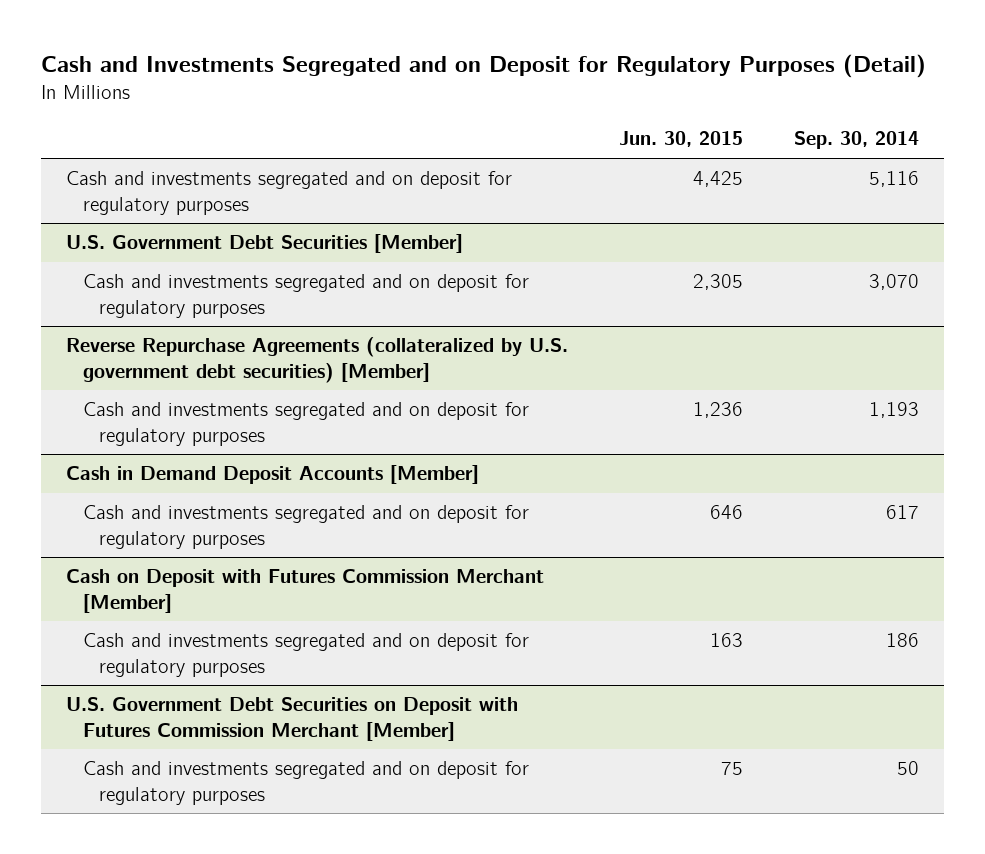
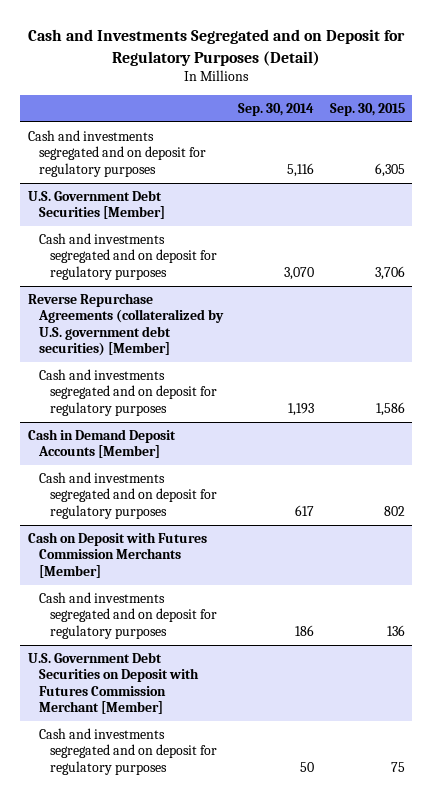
[619,131,744,148] Jun. 30, 2015 -> none
none -> [329,102,405,116] Sep. 30, 2015
[66,569,545,613] Cash on Deposit with Futures Commission Merchant [Member] -> [27,532,207,578] Cash on Deposit with Futures Commission Merchants [Member]

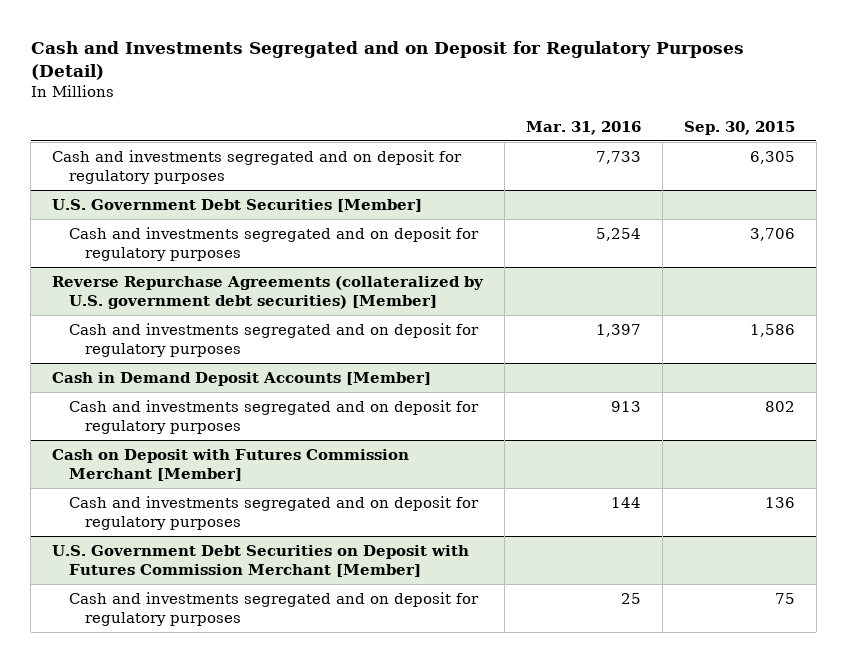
[238,102,315,116] Sep. 30, 2014 -> none
none -> [525,120,641,135] Mar. 31, 2016
[27,532,207,578] Cash on Deposit with Futures Commission Merchants [Member] -> [51,448,409,481] Cash on Deposit with Futures Commission Merchant [Member]

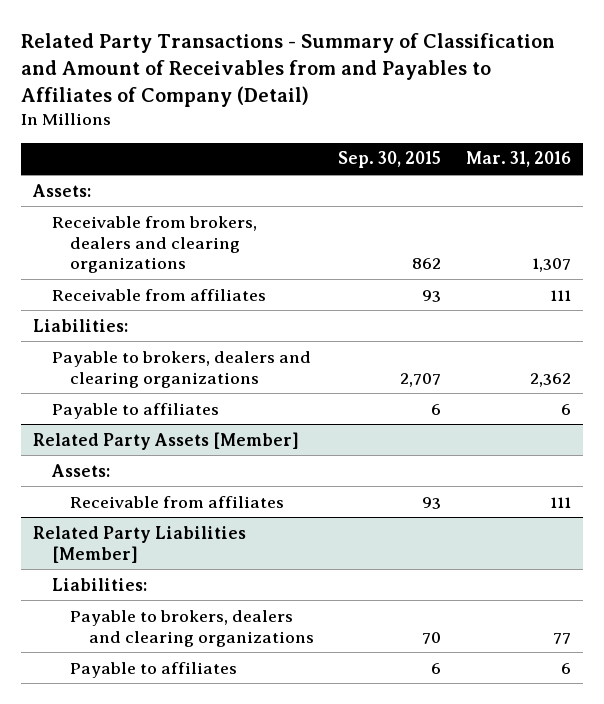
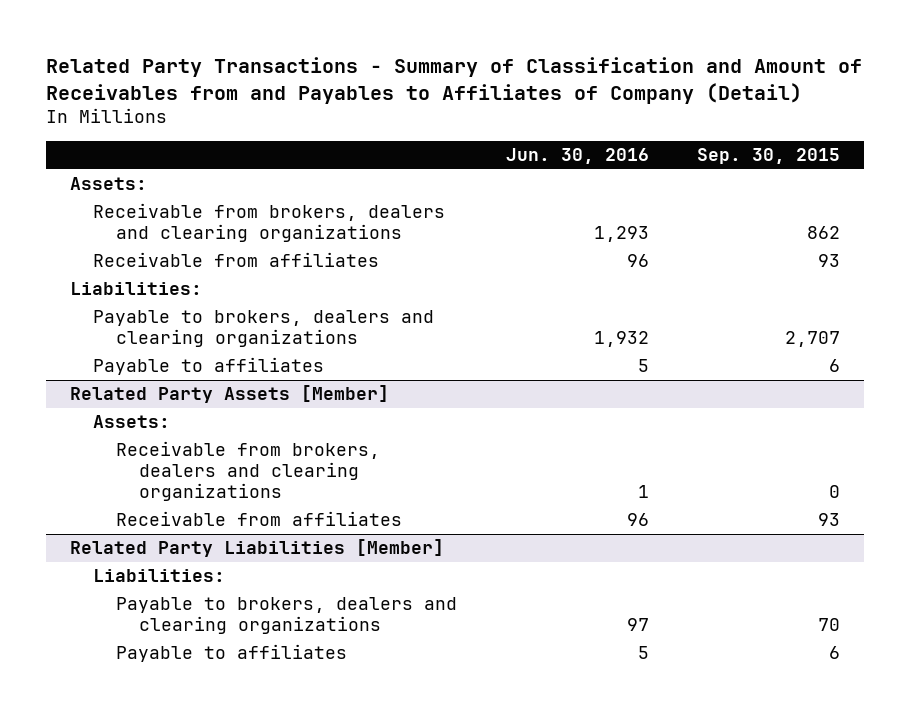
[465,151,571,168] Mar. 31, 2016 -> none
none -> [505,148,649,165] Jun. 30, 2016
none -> [115,441,380,502] Receivable from brokers, dealers and clearing organizations

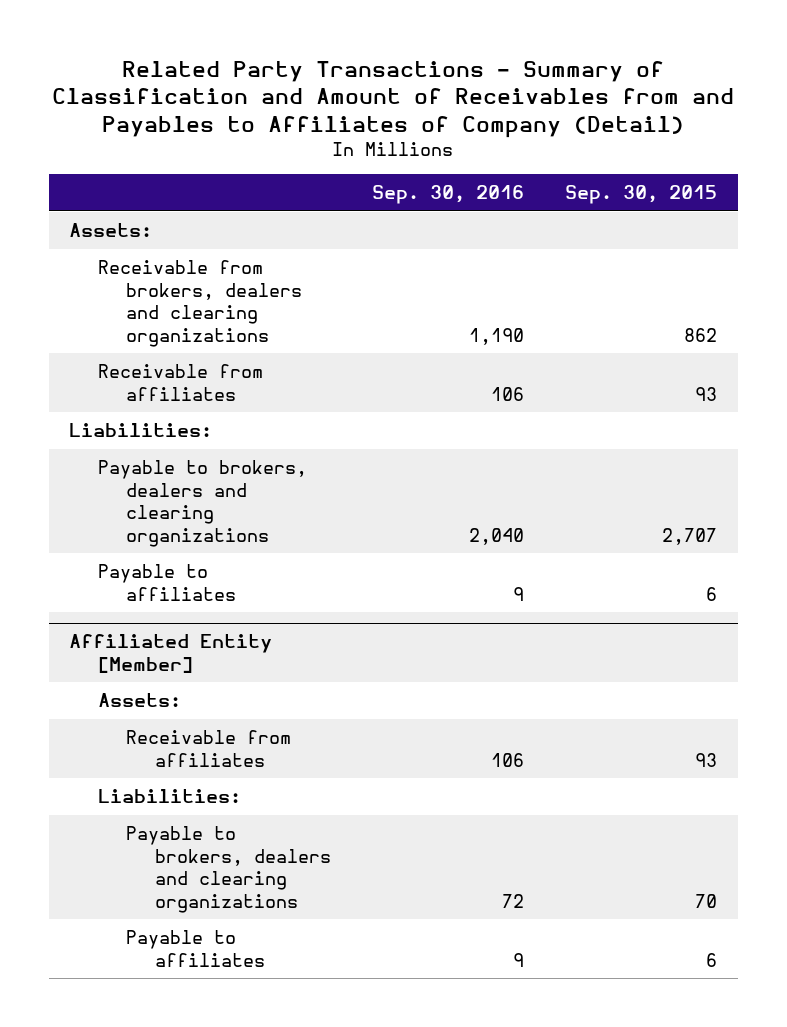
[505,148,649,165] Jun. 30, 2016 -> none
none -> [371,185,524,205] Sep. 30, 2016
[69,385,389,404] Related Party Assets [Member] -> none
none -> [69,634,273,674] Affiliated Entity [Member]
[115,441,380,502] Receivable from brokers, dealers and clearing organizations -> none
[69,539,444,558] Related Party Liabilities [Member] -> none

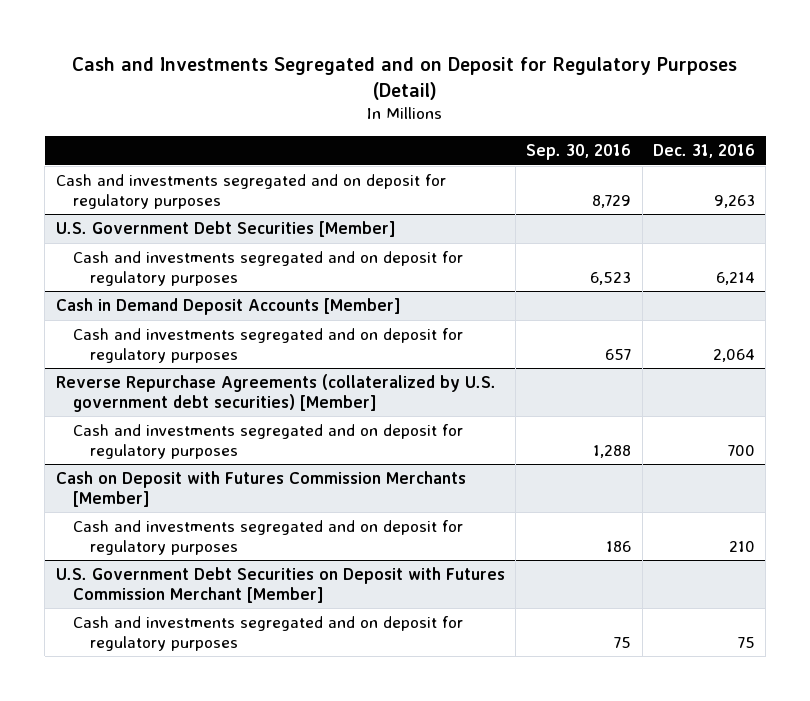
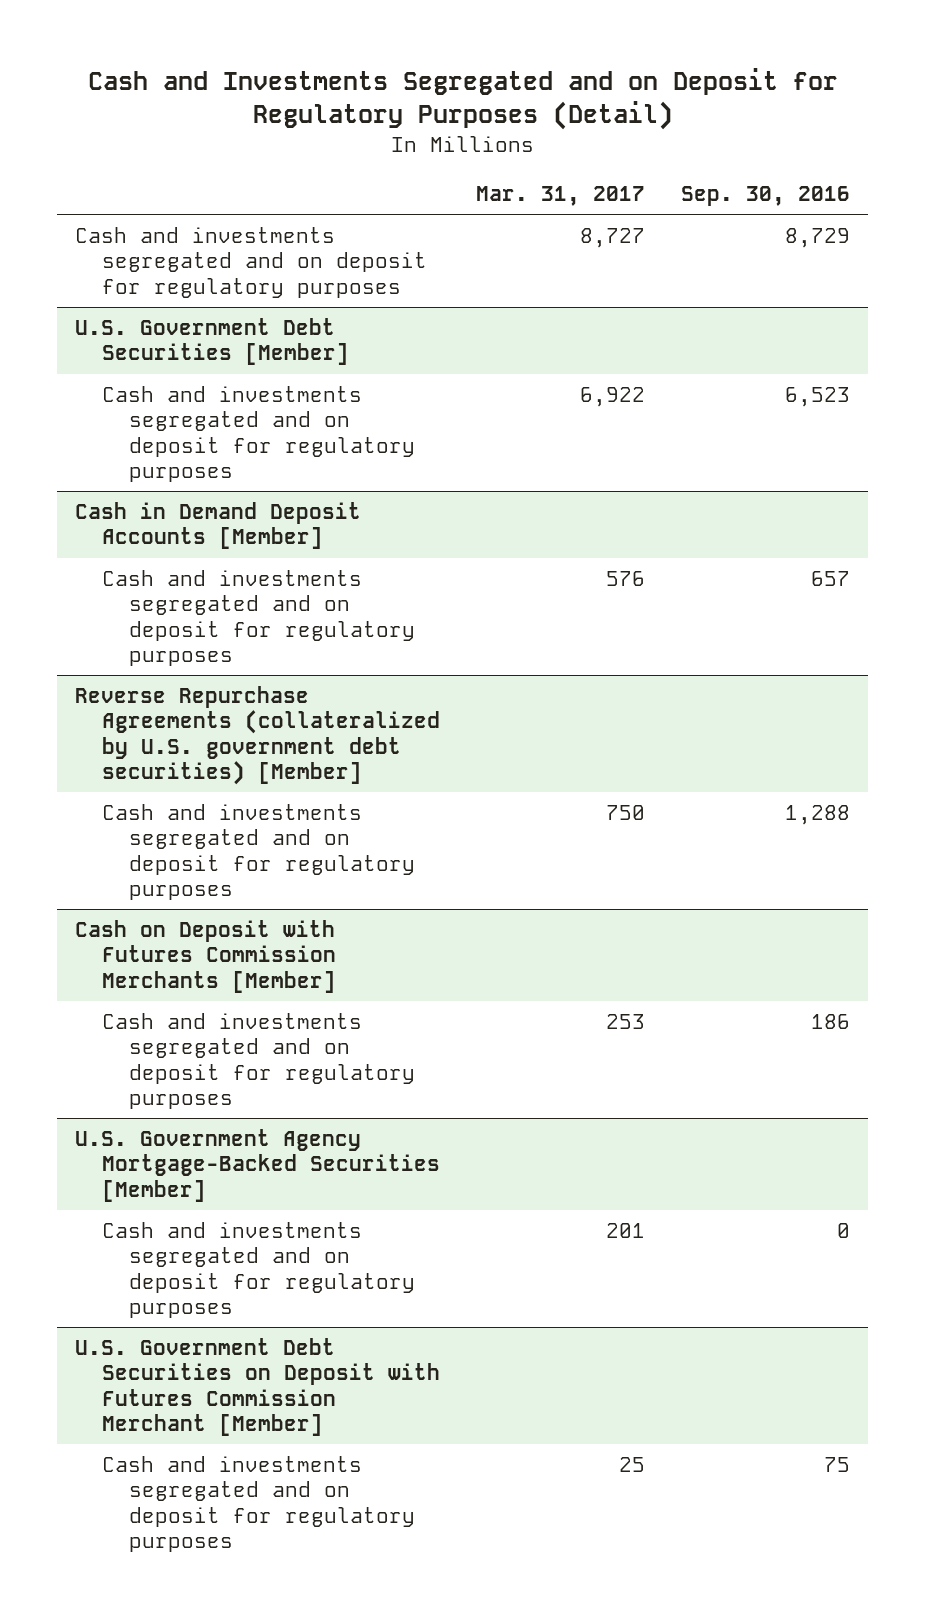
[652,144,755,159] Dec. 31, 2016 -> none
none -> [476,186,646,207] Mar. 31, 2017
none -> [75,1129,441,1202] U.S. Government Agency Mortgage-Backed Securities [Member]
none -> [102,1222,416,1319] Cash and investments segregated and on deposit for regulatory purposes

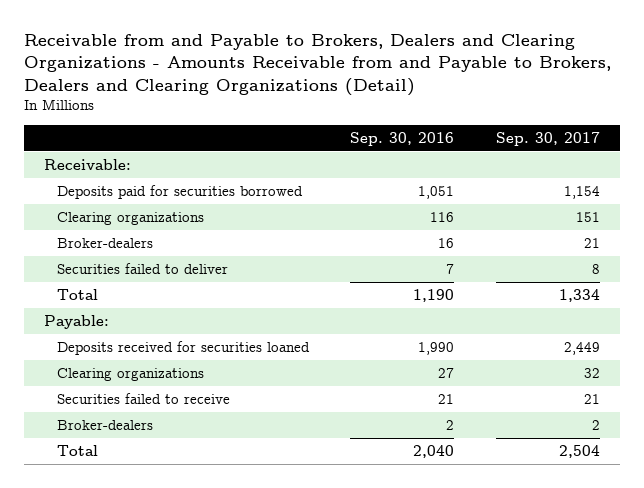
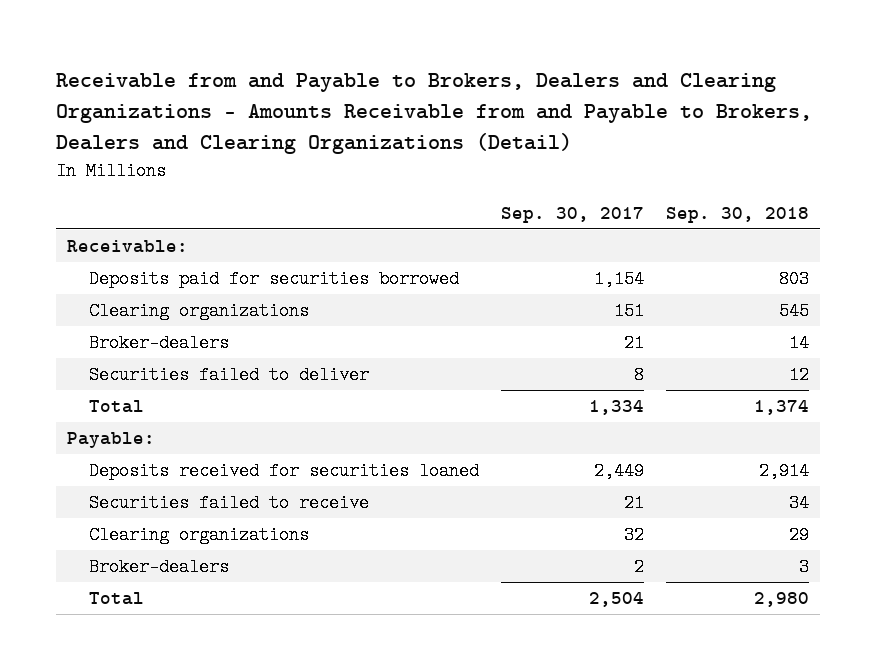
[350,131,455,146] Sep. 30, 2016 -> none
none -> [666,206,810,223] Sep. 30, 2018
[56,368,204,382] Clearing organizations -> [88,526,309,545] Clearing organizations

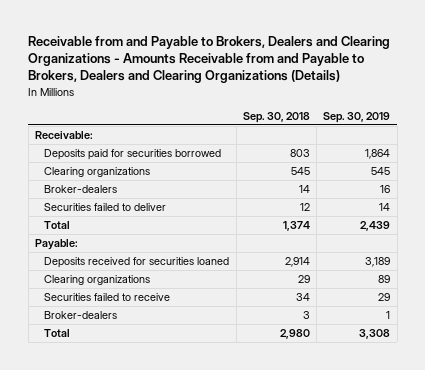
[56,73,813,155] Receivable from and Payable to Brokers, Dealers and Clearing Organizations - Amounts Receivable from and Payable to Brokers, Dealers and Clearing Organizations (Detail) -> [28,35,391,84] Receivable from and Payable to Brokers, Dealers and Clearing Organizations - Amounts Receivable from and Payable to Brokers, Dealers and Clearing Organizations (Details)
[500,206,644,223] Sep. 30, 2017 -> none
none -> [323,111,391,123] Sep. 30, 2019
[88,494,369,513] Securities failed to receive -> [44,292,171,301] Securities failed to receive

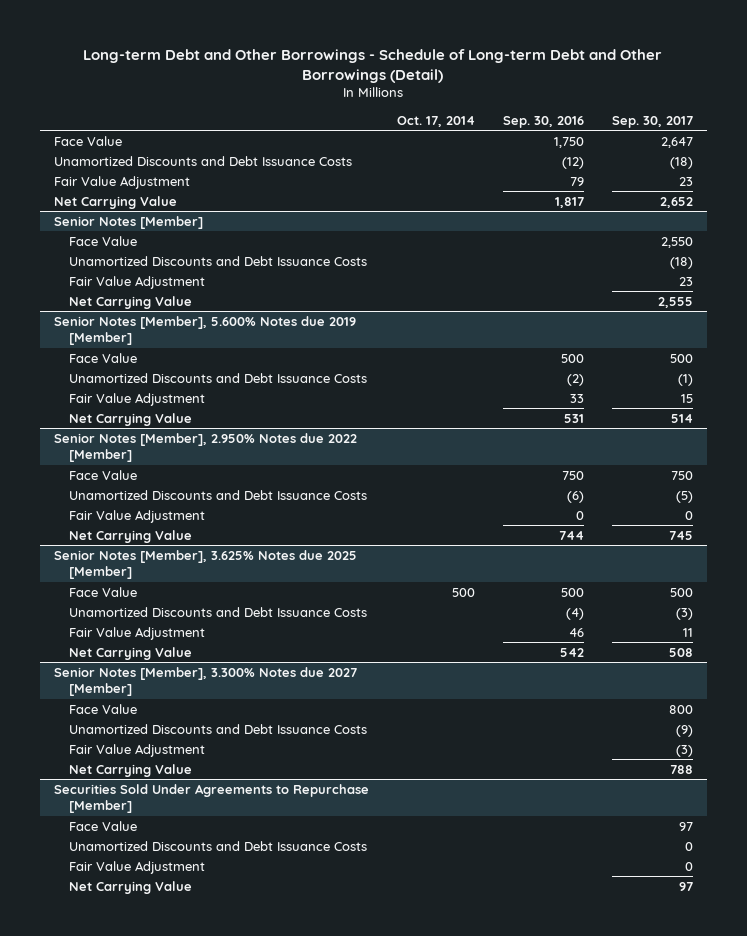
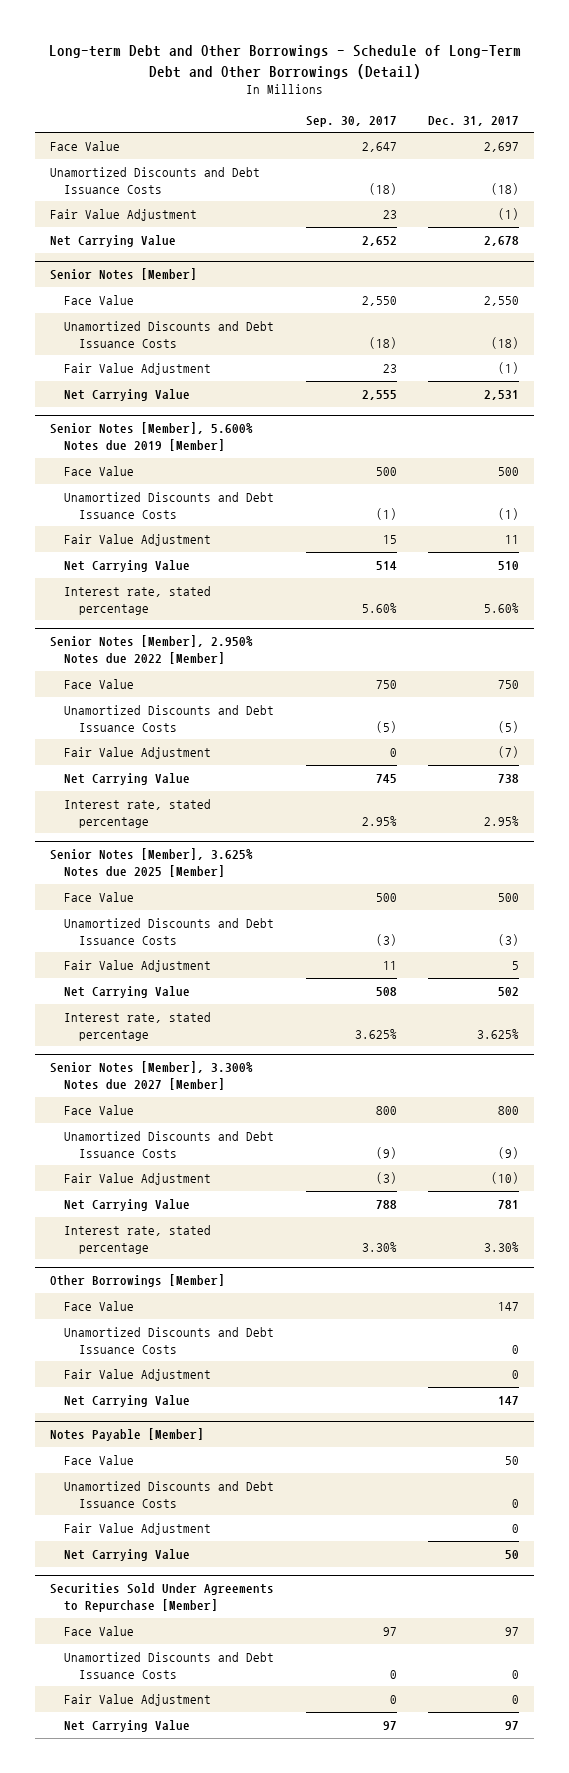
[83,49,663,83] Long-term Debt and Other Borrowings - Schedule of Long-term Debt and Other Borrowings (Detail) -> [48,45,521,79] Long-term Debt and Other Borrowings - Schedule of Long-Term Debt and Other Borrowings (Detail)
[396,115,475,127] Oct. 17, 2014 -> none
[502,115,584,128] Sep. 30, 2016 -> none
none -> [427,115,519,126] Dec. 31, 2017
none -> [64,586,212,615] Interest rate, stated percentage
none -> [64,799,212,828] Interest rate, stated percentage
none -> [64,1012,212,1041] Interest rate, stated percentage
none -> [64,1225,212,1254] Interest rate, stated percentage
none -> [50,1274,226,1288] Other Borrowings [Member]
none -> [64,1301,135,1312] Face Value
none -> [64,1327,275,1354] Unamortized Discounts and Debt Issuance Costs
none -> [64,1369,212,1382] Fair Value Adjustment
none -> [64,1395,191,1408] Net Carrying Value
none -> [50,1428,205,1442] Notes Payable [Member]
none -> [64,1455,135,1466] Face Value
none -> [64,1481,275,1508] Unamortized Discounts and Debt Issuance Costs
none -> [64,1523,212,1536] Fair Value Adjustment
none -> [64,1549,191,1562] Net Carrying Value

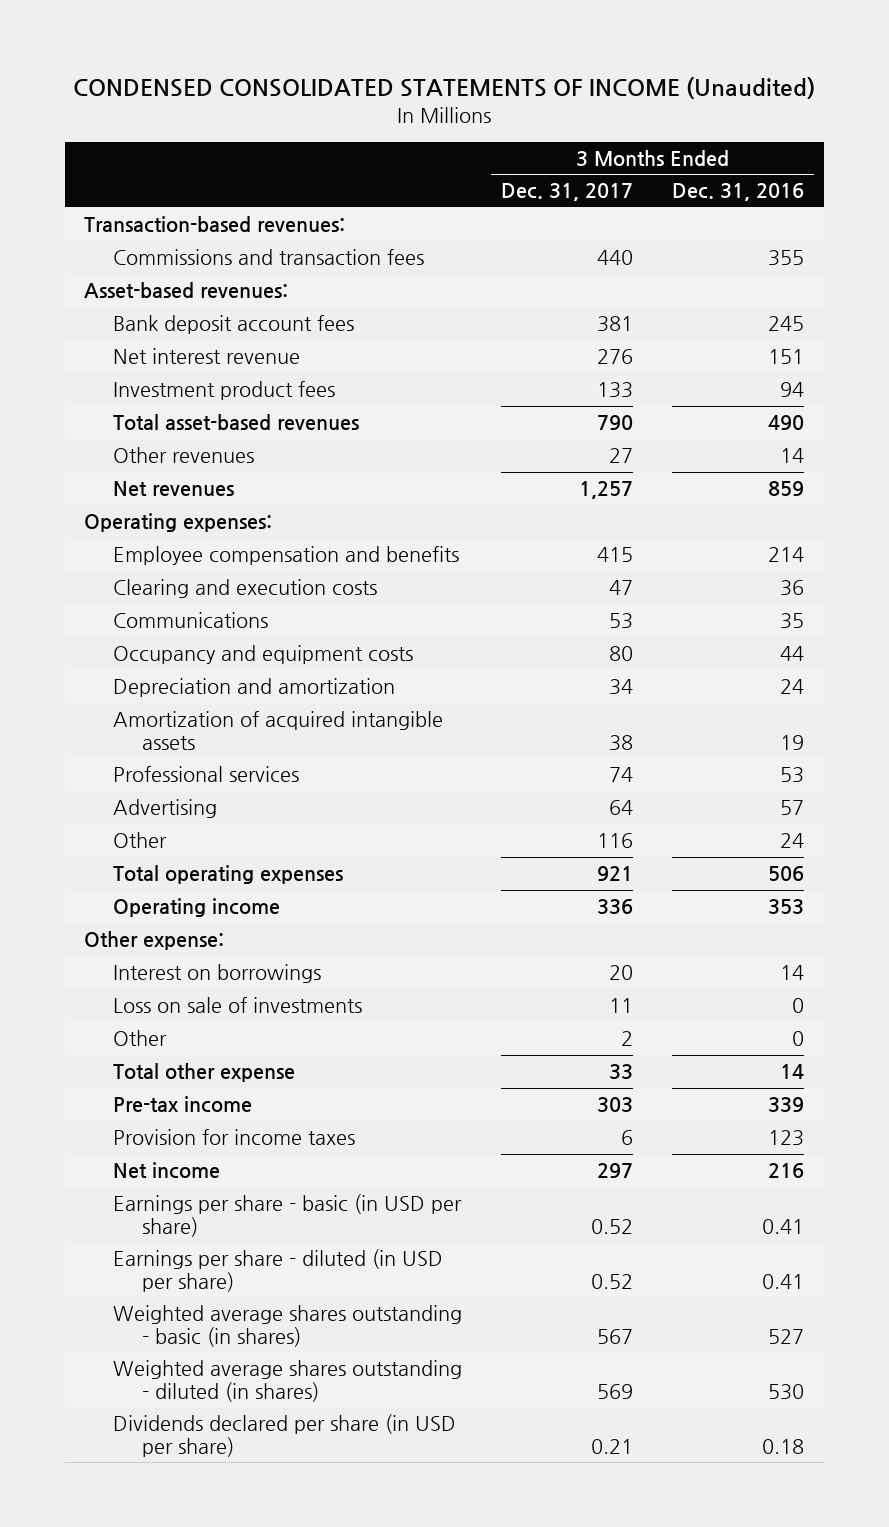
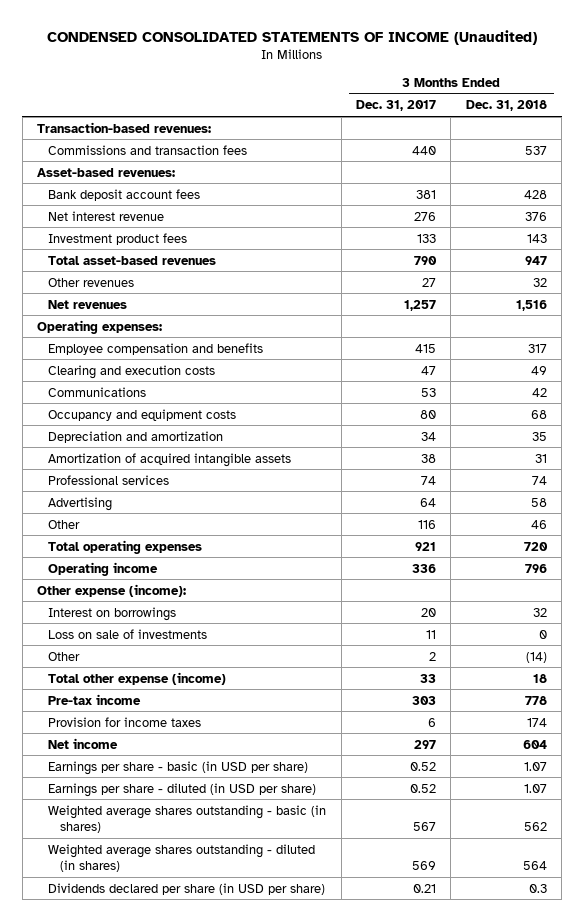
[672,183,805,202] Dec. 31, 2016 -> none
none -> [465,100,547,112] Dec. 31, 2018
[84,931,225,951] Other expense: -> [36,583,186,597] Other expense (income):
[113,1063,296,1083] Total other expense -> [48,671,227,685] Total other expense (income)

